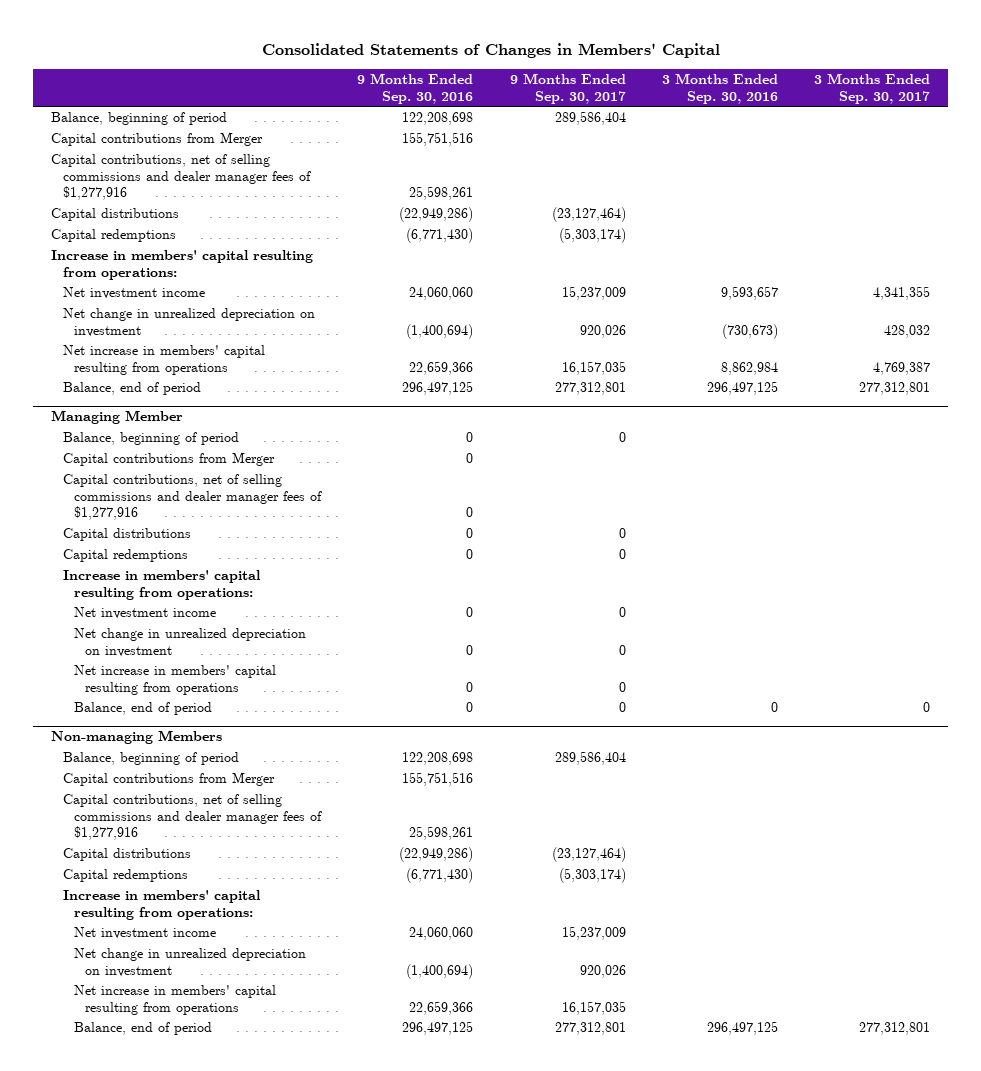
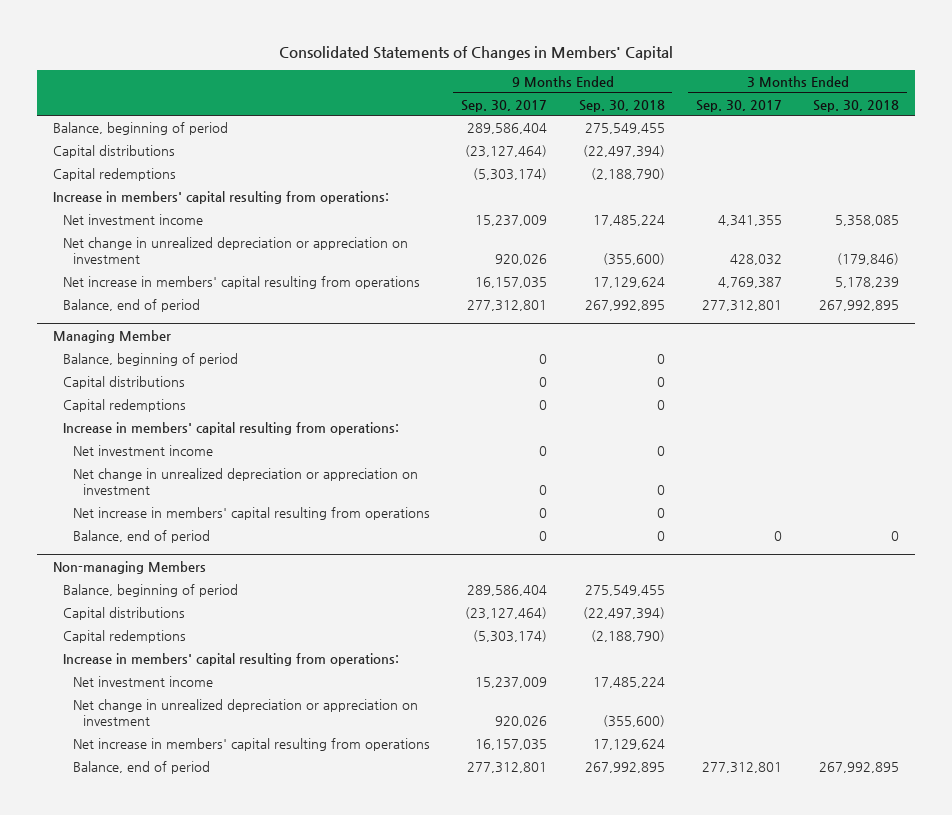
[357,73,474,104] 9 Months Ended Sep. 30, 2016 -> none
[661,73,778,104] 3 Months Ended Sep. 30, 2016 -> none
none -> [578,99,665,112] Sep. 30, 2018
none -> [813,99,900,112] Sep. 30, 2018
[51,132,264,147] Capital contributions from Merger -> none
[51,154,311,201] Capital contributions, net of selling commissions and dealer manager fees of $1,277,916 -> none
[62,308,315,337] Net change in unrealized depreciation on investment -> [62,236,408,264] Net change in unrealized depreciation or appreciation on investment
[62,452,275,467] Capital contributions from Merger -> none
[62,474,322,521] Capital contributions, net of selling commissions and dealer manager fees of $1,277,916 -> none
[73,628,306,657] Net change in unrealized depreciation on investment -> [72,467,418,495] Net change in unrealized depreciation or appreciation on investment
[62,772,275,787] Capital contributions from Merger -> none
[62,794,322,841] Capital contributions, net of selling commissions and dealer manager fees of $1,277,916 -> none
[73,948,306,977] Net change in unrealized depreciation on investment -> [72,698,418,726] Net change in unrealized depreciation or appreciation on investment

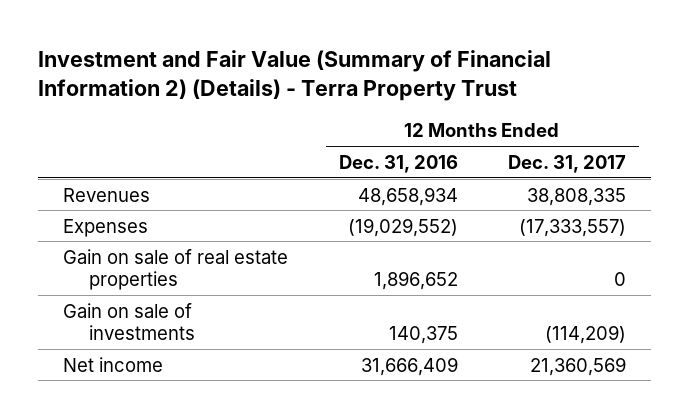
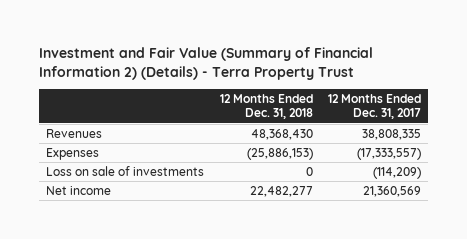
[338,154,458,173] Dec. 31, 2016 -> none
none -> [219,93,313,120] 12 Months Ended Dec. 31, 2018
[63,248,289,290] Gain on sale of real estate properties -> none
[63,302,196,340] Gain on sale of investments -> [46,166,205,177] Loss on sale of investments

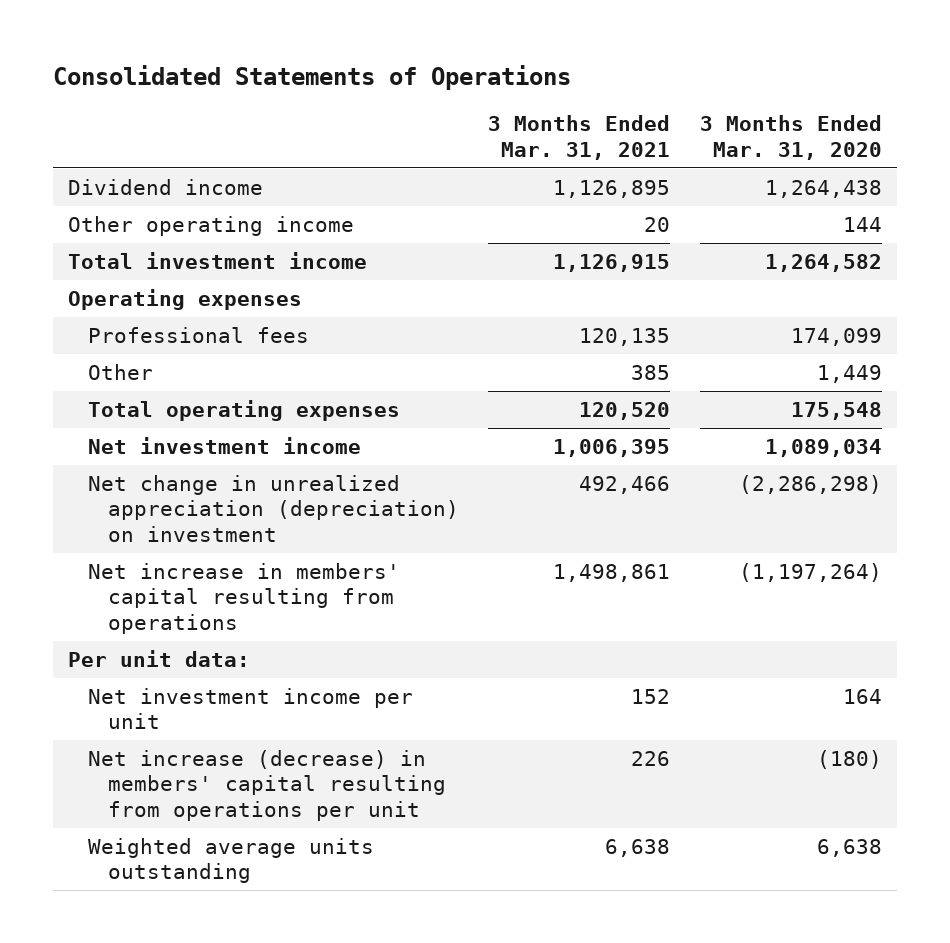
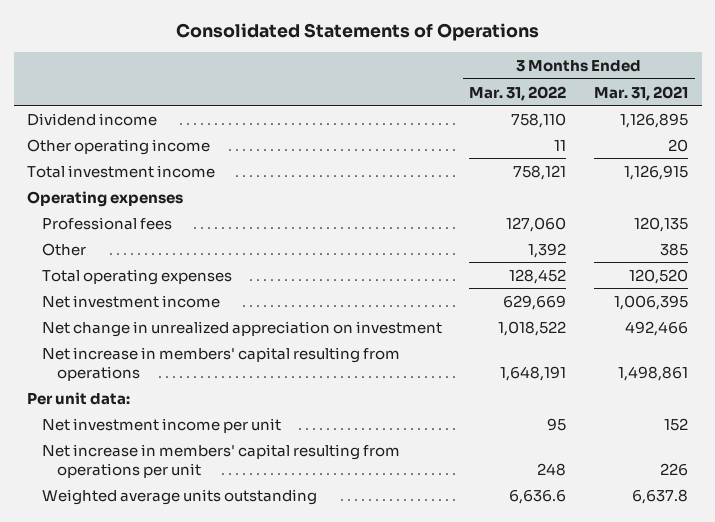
[699,115,882,160] 3 Months Ended Mar. 31, 2020 -> none
none -> [469,85,567,101] Mar. 31, 2022
[87,474,460,542] Net change in unrealized appreciation (depreciation) on investment -> [42,320,443,337] Net change in unrealized appreciation on investment
[87,749,447,821] Net increase (decrease) in members' capital resulting from operations per unit -> [42,443,401,478] Net increase in members' capital resulting from operations per unit
[605,838,671,857] 6,638 -> [631,488,688,504] 6,637.8

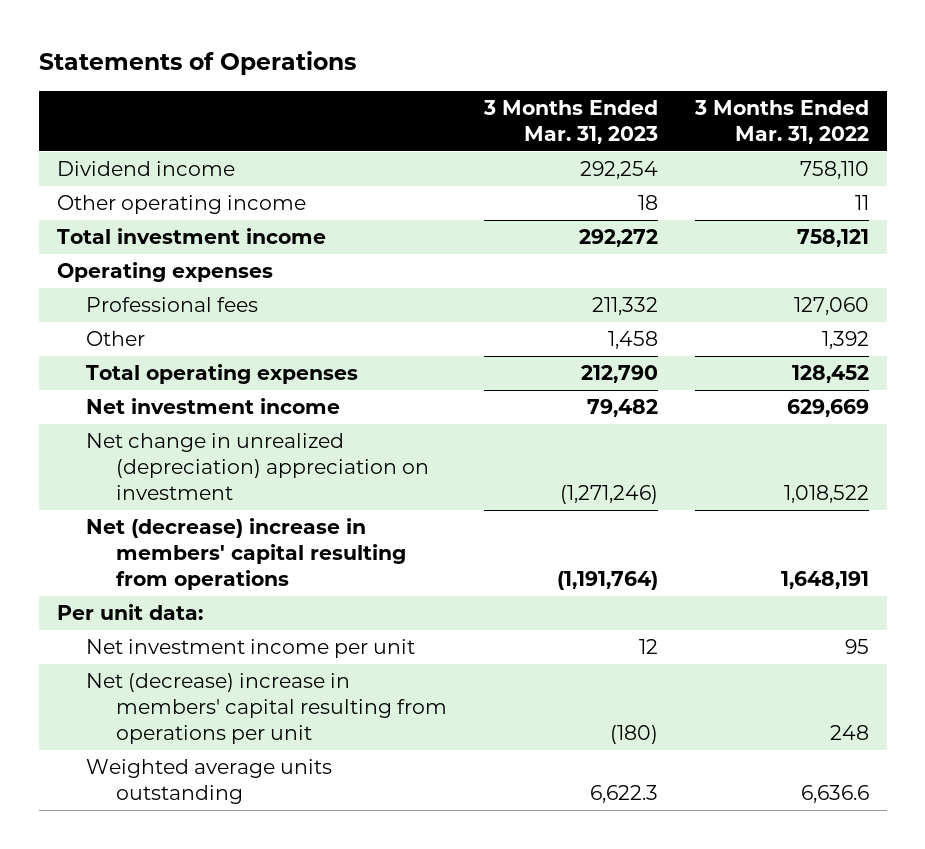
[175,23,539,42] Consolidated Statements of Operations -> [38,51,356,76] Statements of Operations
[593,85,688,101] Mar. 31, 2021 -> none
none -> [482,100,658,144] 3 Months Ended Mar. 31, 2023
[42,320,443,337] Net change in unrealized appreciation on investment -> [86,433,429,501] Net change in unrealized (depreciation) appreciation on investment
[42,346,401,381] Net increase in members' capital resulting from operations -> [86,518,406,591] Net (decrease) increase in members' capital resulting from operations
[42,443,401,478] Net increase in members' capital resulting from operations per unit -> [86,673,447,745] Net (decrease) increase in members' capital resulting from operations per unit

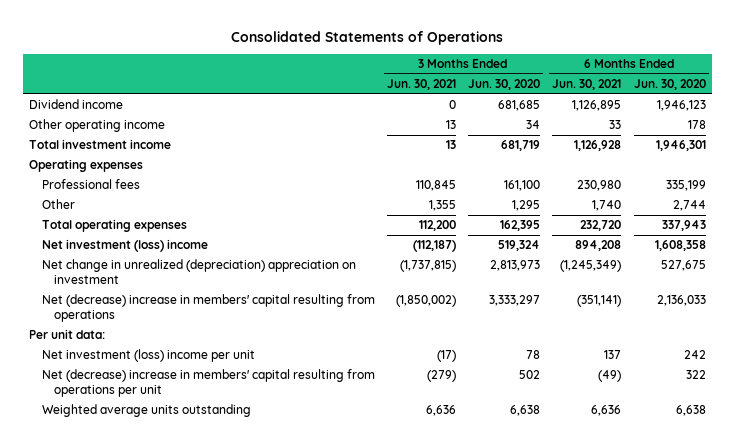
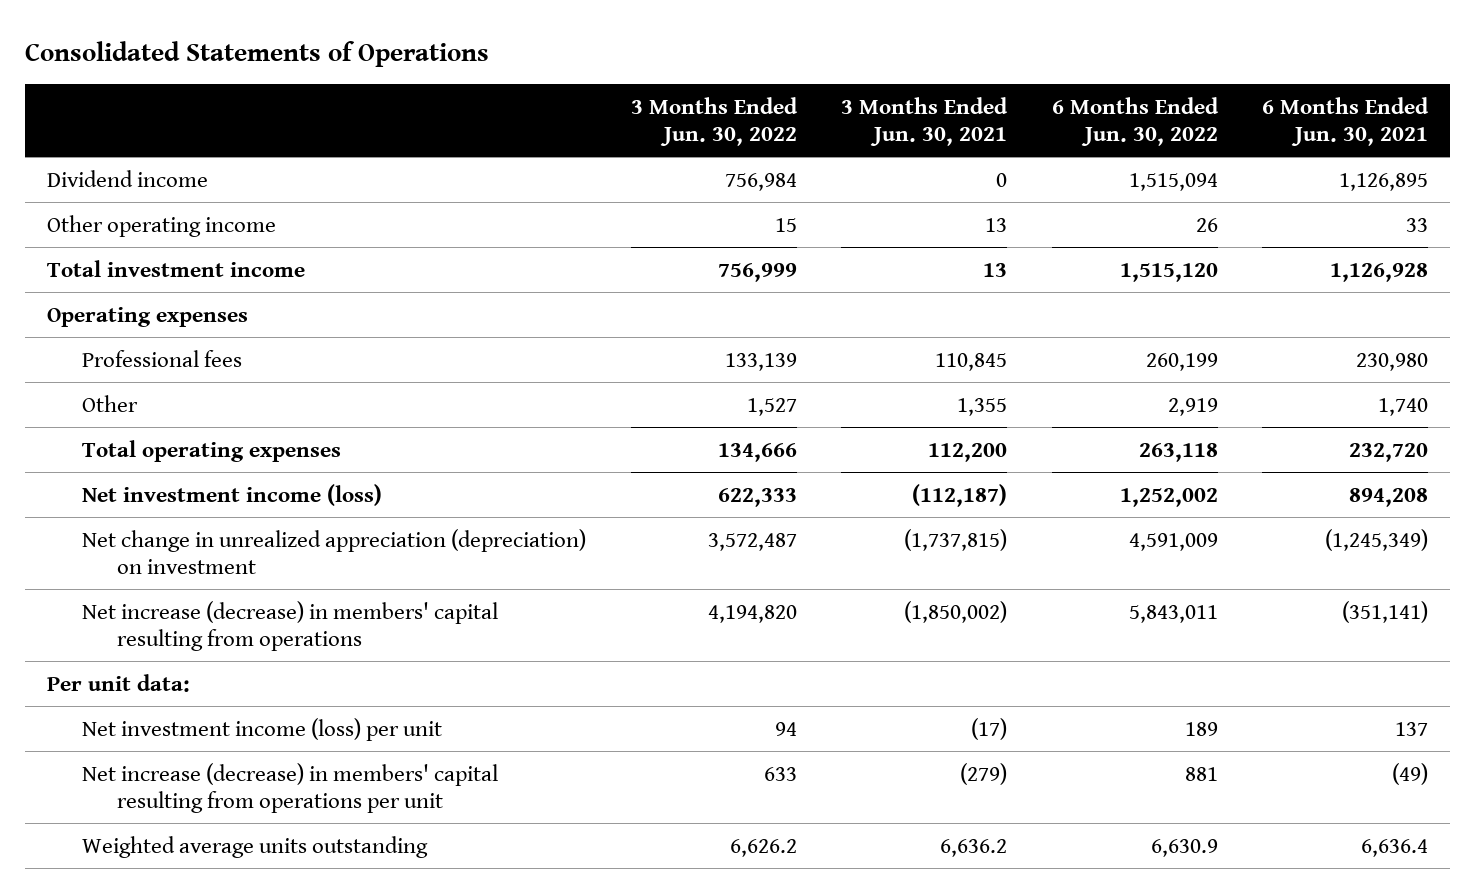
[468,79,541,91] Jun. 30, 2020 -> none
[633,79,706,91] Jun. 30, 2020 -> none
none -> [630,96,798,146] 3 Months Ended Jun. 30, 2022
none -> [1051,96,1219,146] 6 Months Ended Jun. 30, 2022
[41,239,208,253] Net investment (loss) income -> [82,483,383,506] Net investment income (loss)
[41,259,356,284] Net change in unrealized (depreciation) appreciation on investment -> [82,528,587,574] Net change in unrealized appreciation (depreciation) on investment
[41,294,375,322] Net (decrease) increase in members' capital resulting from operations -> [82,600,499,651] Net increase (decrease) in members' capital resulting from operations
[41,349,255,363] Net investment (loss) income per unit -> [82,717,443,741] Net investment income (loss) per unit
[41,369,375,397] Net (decrease) increase in members' capital resulting from operations per unit -> [82,762,499,813] Net increase (decrease) in members' capital resulting from operations per unit
[425,405,456,417] 6,636 -> [940,838,1008,857] 6,636.2
[591,405,622,417] 6,636 -> [1361,838,1429,857] 6,636.4

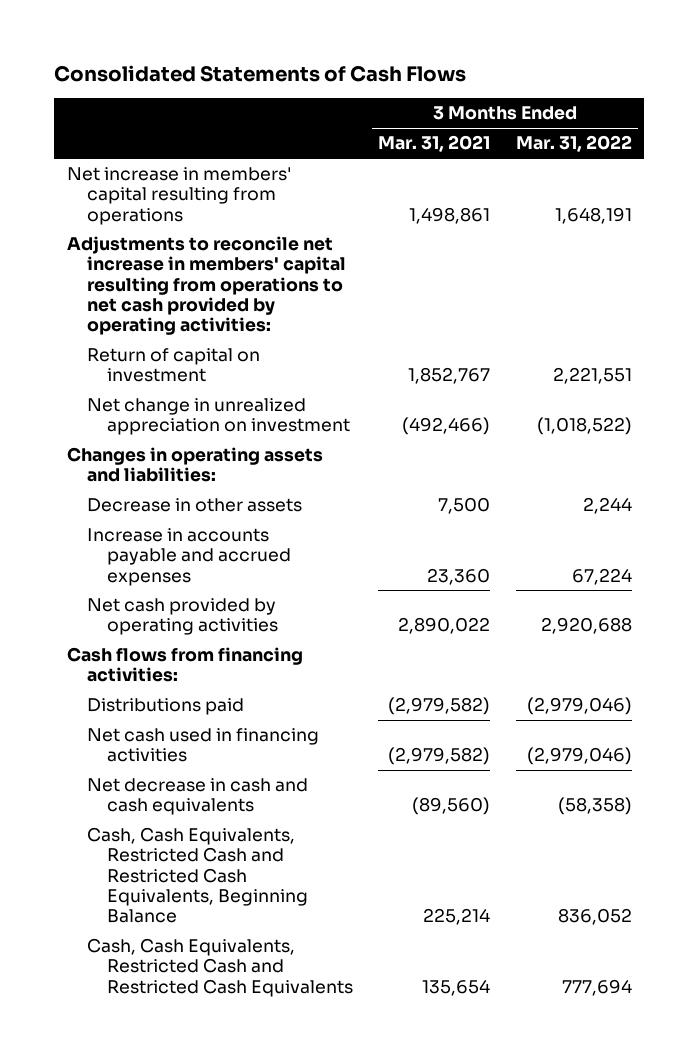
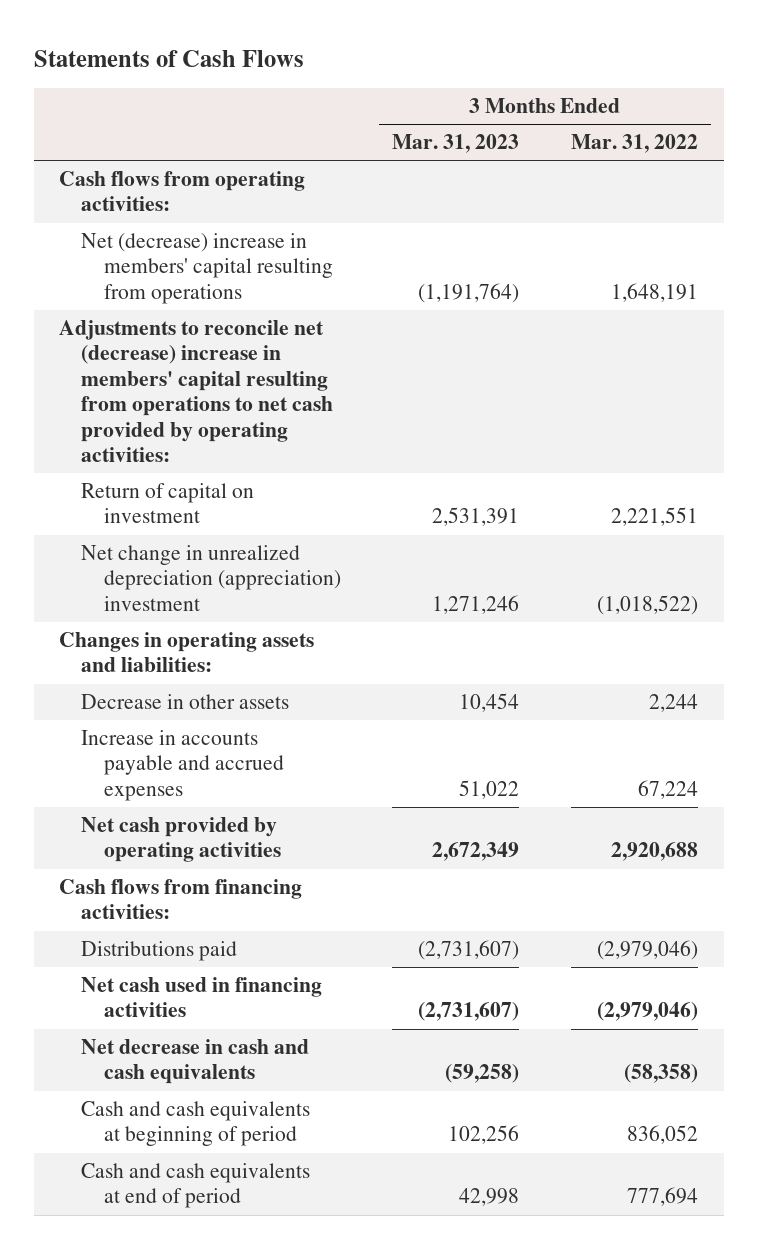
[54,64,467,82] Consolidated Statements of Cash Flows -> [33,49,304,67] Statements of Cash Flows
[378,135,491,153] Mar. 31, 2021 -> none
none -> [392,134,520,154] Mar. 31, 2023
none -> [59,171,306,212] Cash flows from operating activities:
[66,167,292,225] Net increase in members' capital resulting from operations -> [81,233,333,304] Net (decrease) increase in members' capital resulting from operations
[66,236,346,335] Adjustments to reconcile net increase in members' capital resulting from operations to net cash provided by operating activities: -> [59,320,334,462] Adjustments to reconcile net (decrease) increase in members' capital resulting from operations to net cash provided by operating activities:
[86,398,350,436] Net change in unrealized appreciation on investment -> [81,545,341,611] Net change in unrealized depreciation (appreciation) investment
[86,827,308,923] Cash, Cash Equivalents, Restricted Cash and Restricted Cash Equivalents, Beginning Balance -> [81,1101,311,1147] Cash and cash equivalents at beginning of period
[86,938,353,997] Cash, Cash Equivalents, Restricted Cash and Restricted Cash Equivalents -> [81,1163,311,1209] Cash and cash equivalents at end of period

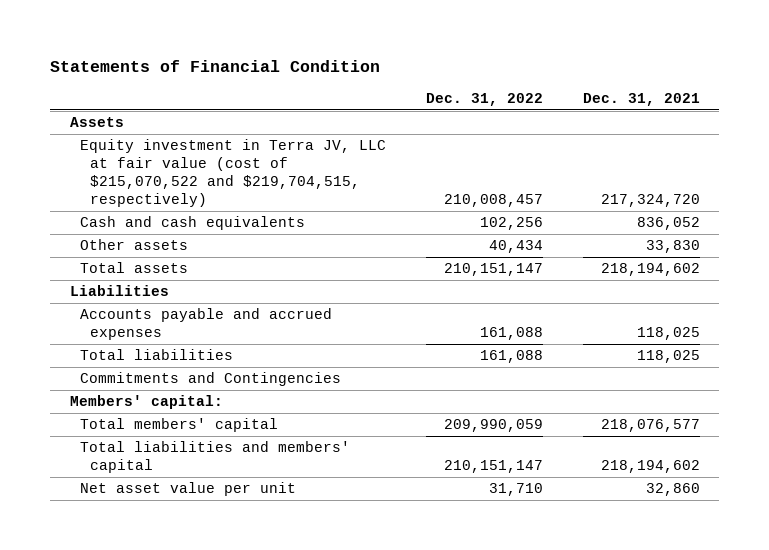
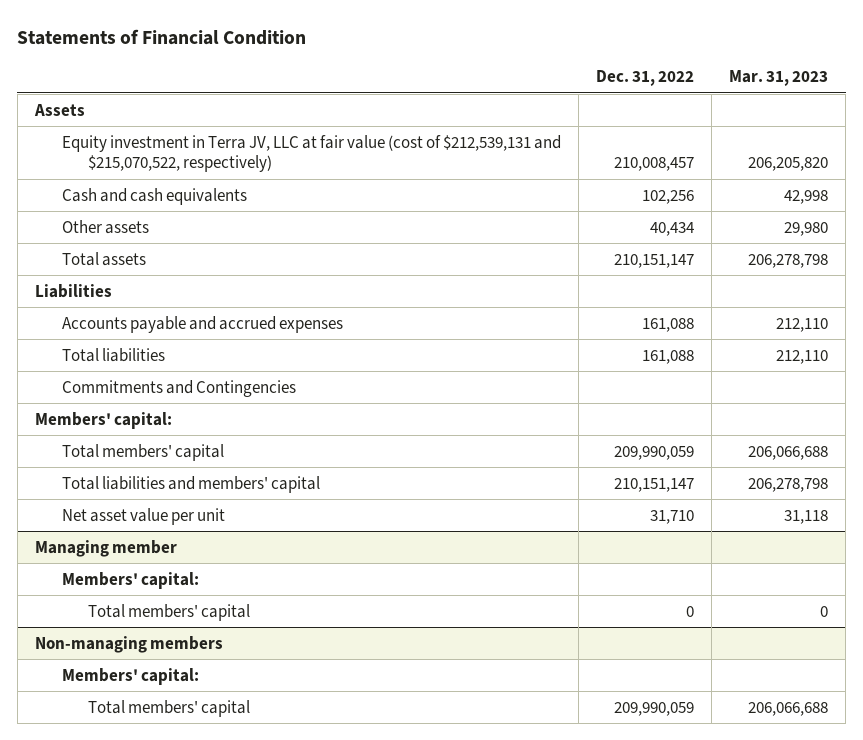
[582,92,700,106] Dec. 31, 2021 -> none
none -> [729,70,829,87] Mar. 31, 2023
[79,139,386,207] Equity investment in Terra JV, LLC at fair value (cost of $215,070,522 and $219,704,515, respectively) -> [61,134,561,173] Equity investment in Terra JV, LLC at fair value (cost of $212,539,131 and $215,070,522, respectively)
none -> [34,539,177,557] Managing member
none -> [61,571,199,589] Members' capital:
none -> [88,603,251,621] Total members' capital
none -> [34,635,223,653] Non-managing members
none -> [61,667,199,685] Members' capital:
none -> [88,699,251,717] Total members' capital

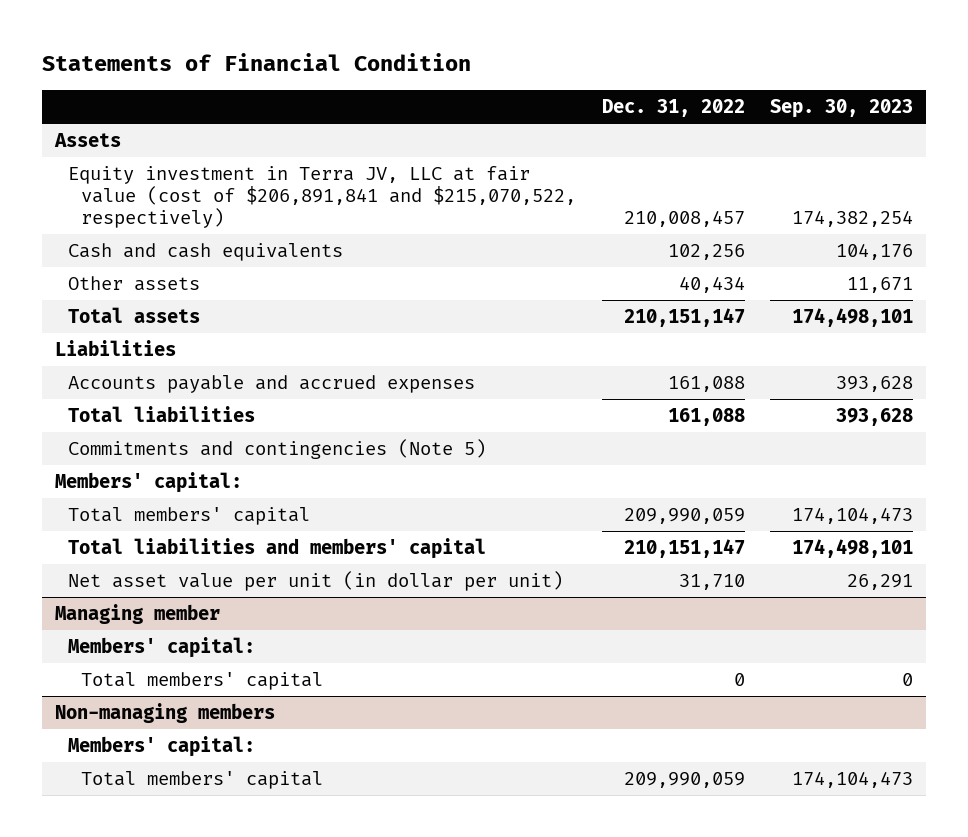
[729,70,829,87] Mar. 31, 2023 -> none
none -> [769,99,913,119] Sep. 30, 2023
[61,134,561,173] Equity investment in Terra JV, LLC at fair value (cost of $212,539,131 and $215,070,522, respectively) -> [68,166,577,228] Equity investment in Terra JV, LLC at fair value (cost of $206,891,841 and $215,070,522, respectively)
[61,379,296,397] Commitments and Contingencies -> [68,439,487,460] Commitments and contingencies (Note 5)
[61,507,225,525] Net asset value per unit -> [68,571,564,592] Net asset value per unit (in dollar per unit)

